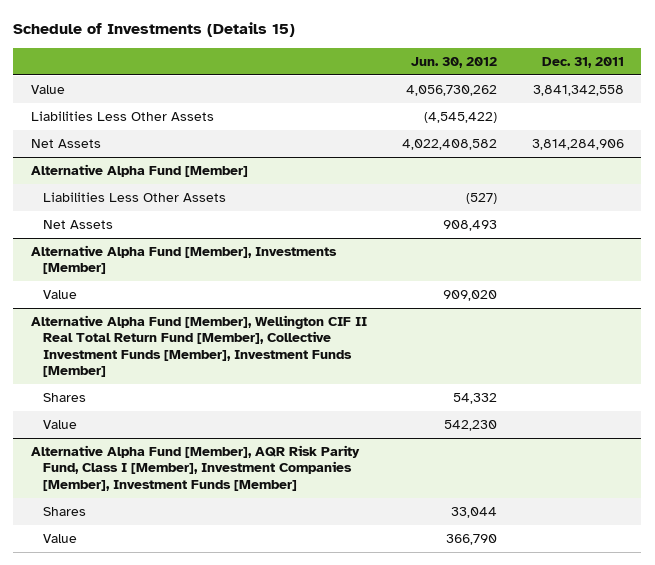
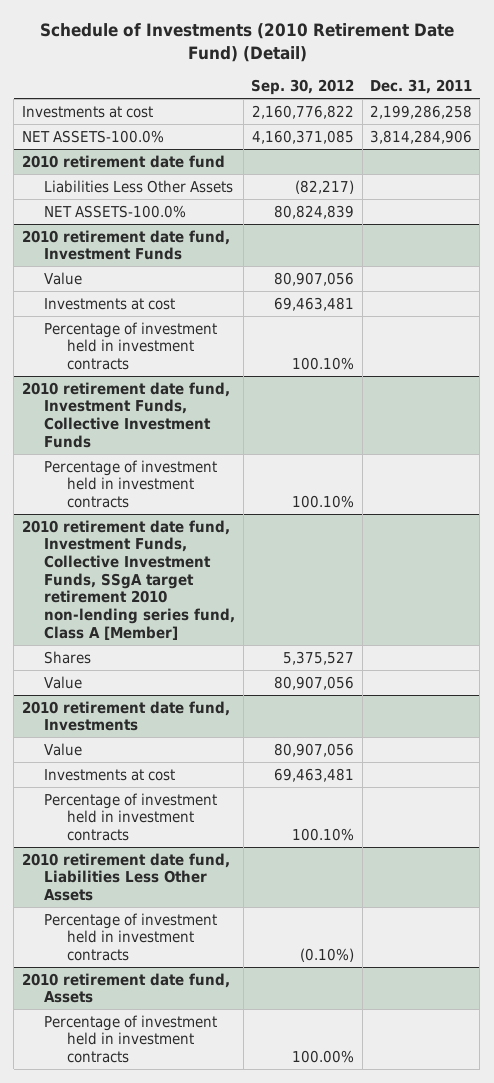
[13,22,296,38] Schedule of Investments (Details 15) -> [39,23,454,63] Schedule of Investments (2010 Retirement Date Fund) (Detail)
[410,57,497,69] Jun. 30, 2012 -> none
none -> [251,79,355,96] Sep. 30, 2012
[30,84,65,94] Value -> none
[30,110,214,121] Liabilities Less Other Assets -> none
[30,163,248,177] Alternative Alpha Fund [Member] -> none
[43,191,227,202] Liabilities Less Other Assets -> none
[43,219,114,229] Net Assets -> none
[30,244,337,275] Alternative Alpha Fund [Member], Investments [Member] -> none
[43,289,78,299] Value -> none
[30,314,367,378] Alternative Alpha Fund [Member], Wellington CIF II Real Total Return Fund [Member], Collective Investment Funds [Member], Investment Funds [Member] -> none
[43,392,87,402] Shares -> none
[43,419,78,429] Value -> none
[30,444,360,491] Alternative Alpha Fund [Member], AQR Risk Parity Fund, Class I [Member], Investment Companies [Member], Investment Funds [Member] -> none
[43,506,87,516] Shares -> none
[43,533,78,543] Value -> none
none -> [21,105,153,118] Investments at cost
[30,138,101,148] Net Assets -> [21,129,164,143] NET ASSETS-100.0%
none -> [21,154,225,168] 2010 retirement date fund
none -> [44,179,234,193] Liabilities Less Other Assets
none -> [44,204,187,218] NET ASSETS-100.0%
none -> [21,229,230,261] 2010 retirement date fund, Investment Funds
none -> [44,271,83,285] Value
none -> [44,297,176,310] Investments at cost
none -> [44,321,218,370] Percentage of investment held in investment contracts
none -> [21,381,230,448] 2010 retirement date fund, Investment Funds, Collective Investment Funds
none -> [44,459,218,508] Percentage of investment held in investment contracts
none -> [21,519,236,640] 2010 retirement date fund, Investment Funds, Collective Investment Funds, SSgA target retirement 2010 non-lending series fund, Class A [Member]
none -> [44,650,92,664] Shares
none -> [44,675,83,689] Value
none -> [21,700,230,732] 2010 retirement date fund, Investments
none -> [44,742,83,756] Value
none -> [44,768,176,781] Investments at cost
none -> [44,792,218,841] Percentage of investment held in investment contracts
none -> [21,852,230,901] 2010 retirement date fund, Liabilities Less Other Assets
none -> [44,912,218,961] Percentage of investment held in investment contracts
none -> [21,972,230,1004] 2010 retirement date fund, Assets
none -> [44,1014,218,1063] Percentage of investment held in investment contracts

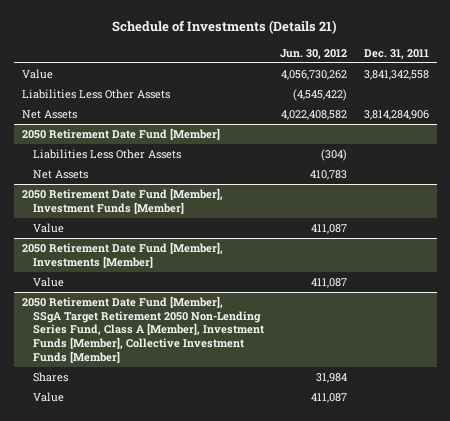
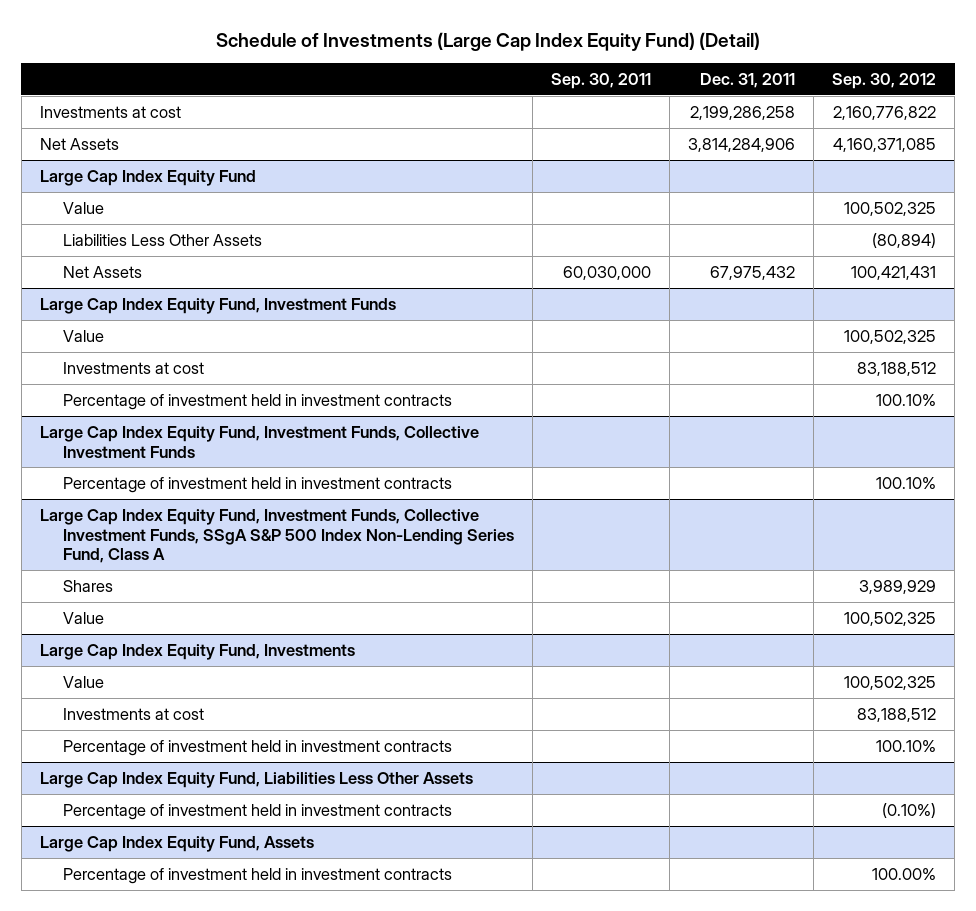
[112,20,338,35] Schedule of Investments (Details 21) -> [215,31,760,51] Schedule of Investments (Large Cap Index Equity Fund) (Detail)
[280,48,348,59] Jun. 30, 2012 -> none
none -> [551,72,652,89] Sep. 30, 2011
none -> [832,72,937,89] Sep. 30, 2012
[21,69,53,80] Value -> none
[21,89,170,100] Liabilities Less Other Assets -> none
none -> [39,105,181,118] Investments at cost
[21,128,220,141] 2050 Retirement Date Fund [Member] -> none
[33,149,182,160] Liabilities Less Other Assets -> none
[33,170,89,180] Net Assets -> none
[21,188,223,214] 2050 Retirement Date Fund [Member], Investment Funds [Member] -> none
[33,223,65,234] Value -> none
[21,242,223,268] 2050 Retirement Date Fund [Member], Investments [Member] -> none
[33,277,65,288] Value -> none
[21,296,265,363] 2050 Retirement Date Fund [Member], SSgA Target Retirement 2050 Non-Lending Series Fund, Class A [Member], Investment Funds [Member], Collective Investment Funds [Member] -> none
[33,372,69,383] Shares -> none
[33,392,65,403] Value -> none
none -> [39,169,256,186] Large Cap Index Equity Fund
none -> [63,201,105,214] Value
none -> [63,233,263,246] Liabilities Less Other Assets
none -> [63,265,143,278] Net Assets
none -> [39,297,396,314] Large Cap Index Equity Fund, Investment Funds
none -> [63,329,105,342] Value
none -> [63,361,205,374] Investments at cost
none -> [63,393,453,410] Percentage of investment held in investment contracts
none -> [39,425,479,458] Large Cap Index Equity Fund, Investment Funds, Collective Investment Funds
none -> [63,476,453,493] Percentage of investment held in investment contracts
none -> [39,508,515,564] Large Cap Index Equity Fund, Investment Funds, Collective Investment Funds, SSgA S&P 500 Index Non-Lending Series Fund, Class A
none -> [63,579,114,592] Shares
none -> [63,611,105,624] Value
none -> [39,643,355,660] Large Cap Index Equity Fund, Investments
none -> [63,675,105,688] Value
none -> [63,707,205,720] Investments at cost
none -> [63,739,453,756] Percentage of investment held in investment contracts
none -> [39,771,473,788] Large Cap Index Equity Fund, Liabilities Less Other Assets
none -> [63,803,453,820] Percentage of investment held in investment contracts
none -> [39,835,314,852] Large Cap Index Equity Fund, Assets
none -> [63,867,453,884] Percentage of investment held in investment contracts

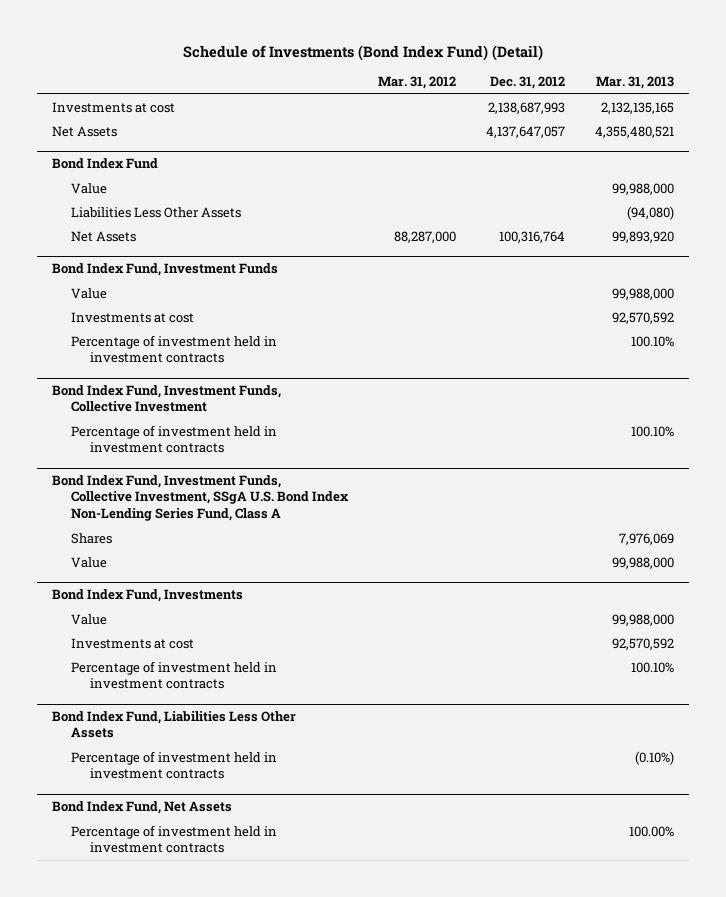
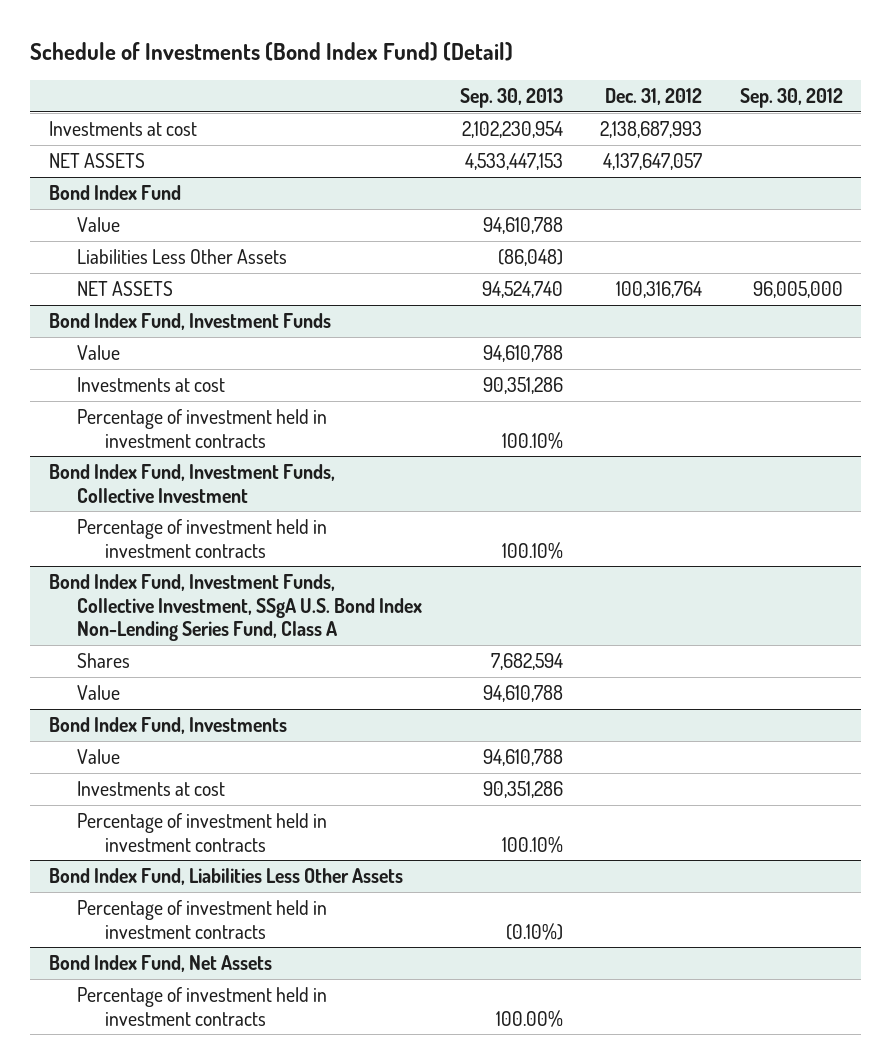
[377,76,456,90] Mar. 31, 2012 -> none
[595,76,674,90] Mar. 31, 2013 -> none
none -> [459,87,563,108] Sep. 30, 2013
none -> [739,87,843,108] Sep. 30, 2012
[51,125,117,137] Net Assets -> [49,153,146,169] NET ASSETS
[71,230,137,242] Net Assets -> [77,281,174,297] NET ASSETS

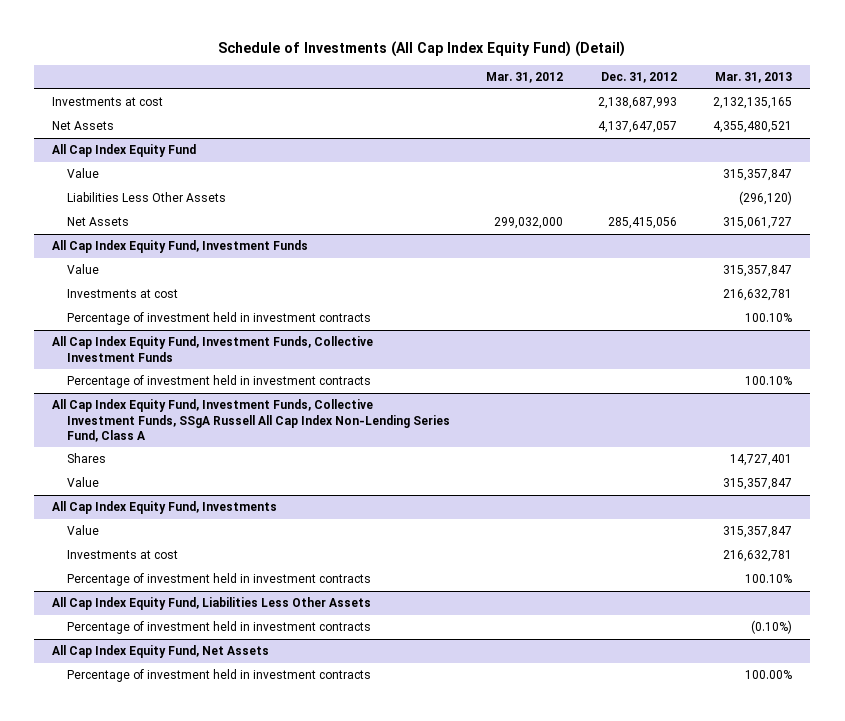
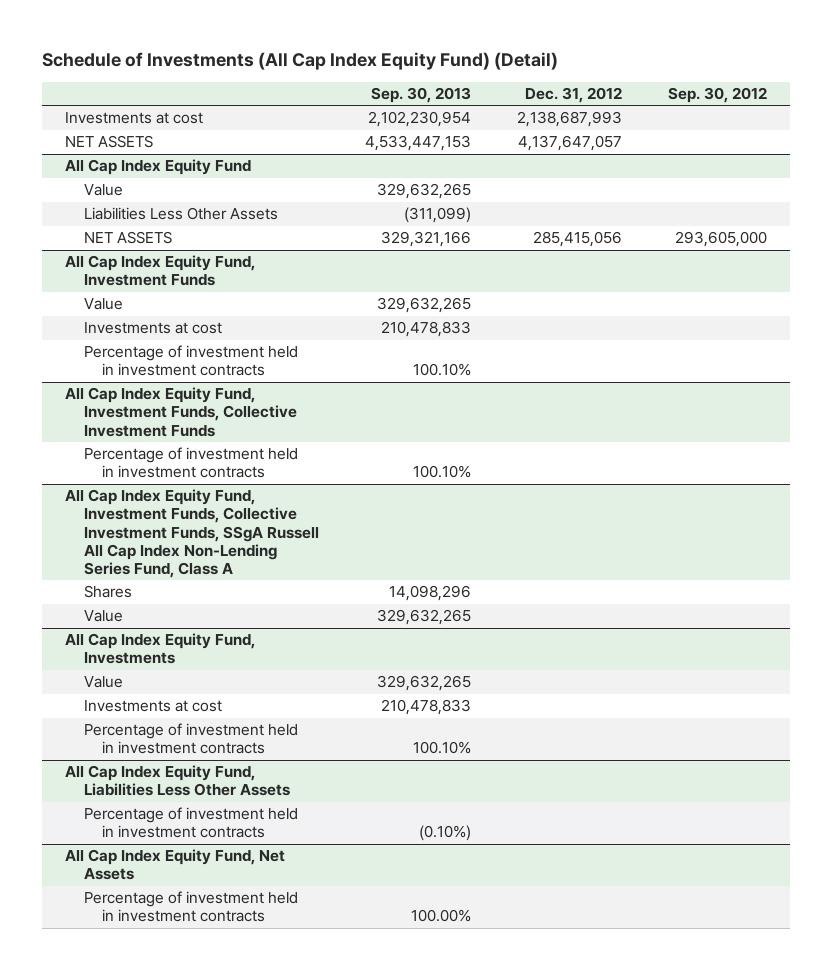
[485,72,563,84] Mar. 31, 2012 -> none
[715,72,793,84] Mar. 31, 2013 -> none
none -> [370,87,471,104] Sep. 30, 2013
none -> [667,87,767,104] Sep. 30, 2012
[52,121,115,131] Net Assets -> [65,135,154,149] NET ASSETS
[66,217,129,227] Net Assets -> [83,231,172,245] NET ASSETS

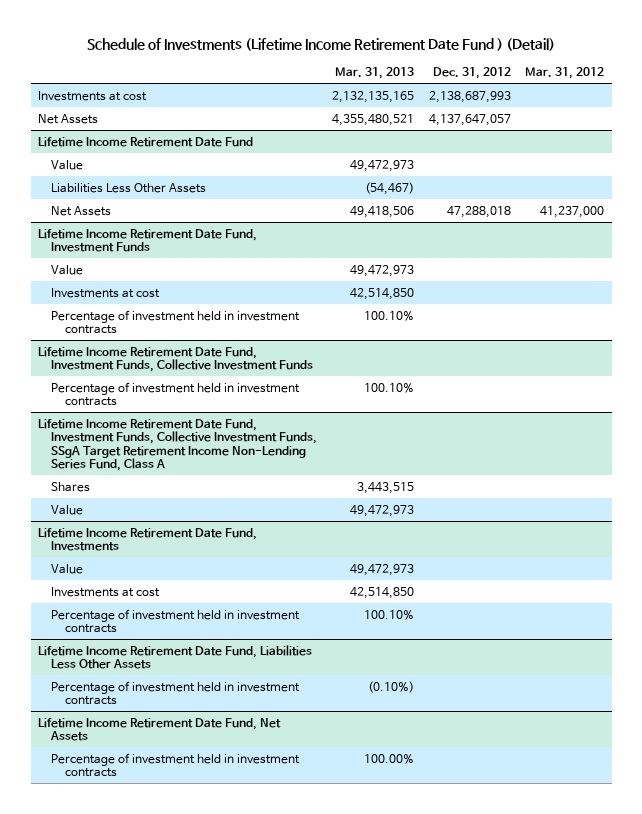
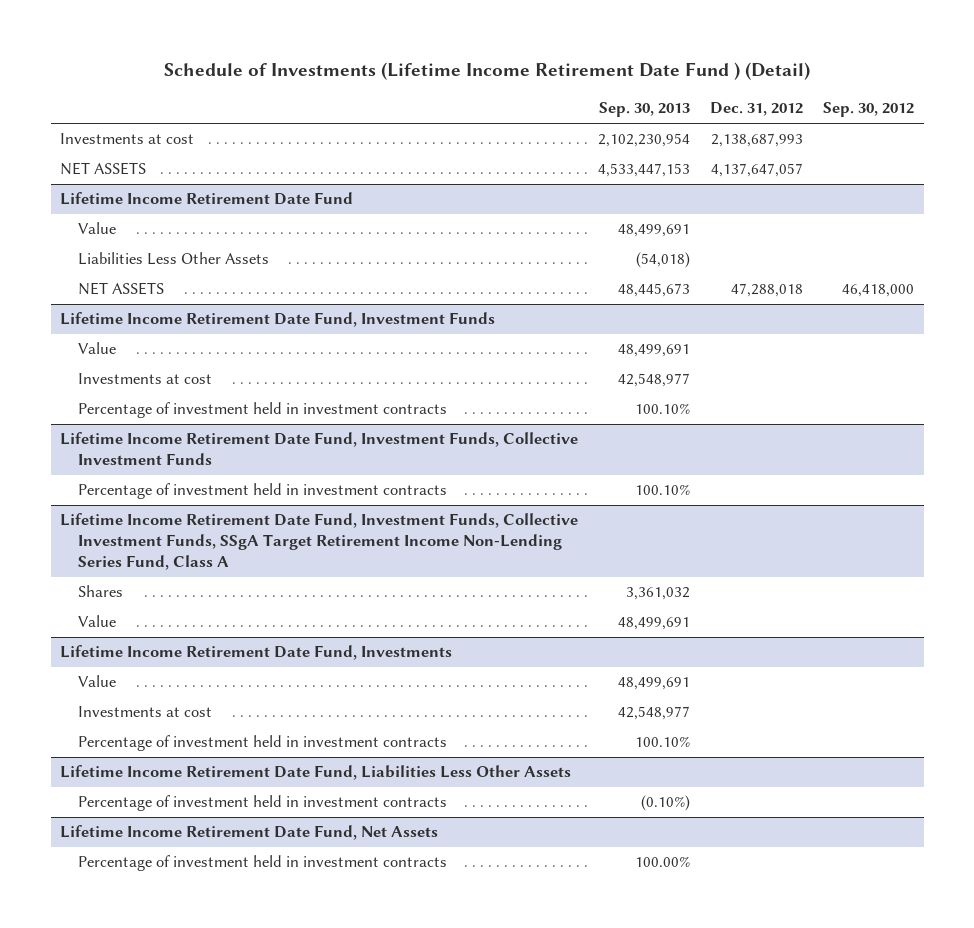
[334,66,414,79] Mar. 31, 2013 -> none
[525,66,605,79] Mar. 31, 2012 -> none
none -> [599,102,691,118] Sep. 30, 2013
none -> [822,102,914,118] Sep. 30, 2012
[37,113,98,124] Net Assets -> [60,162,147,176] NET ASSETS
[51,205,112,216] Net Assets -> [77,282,164,296] NET ASSETS

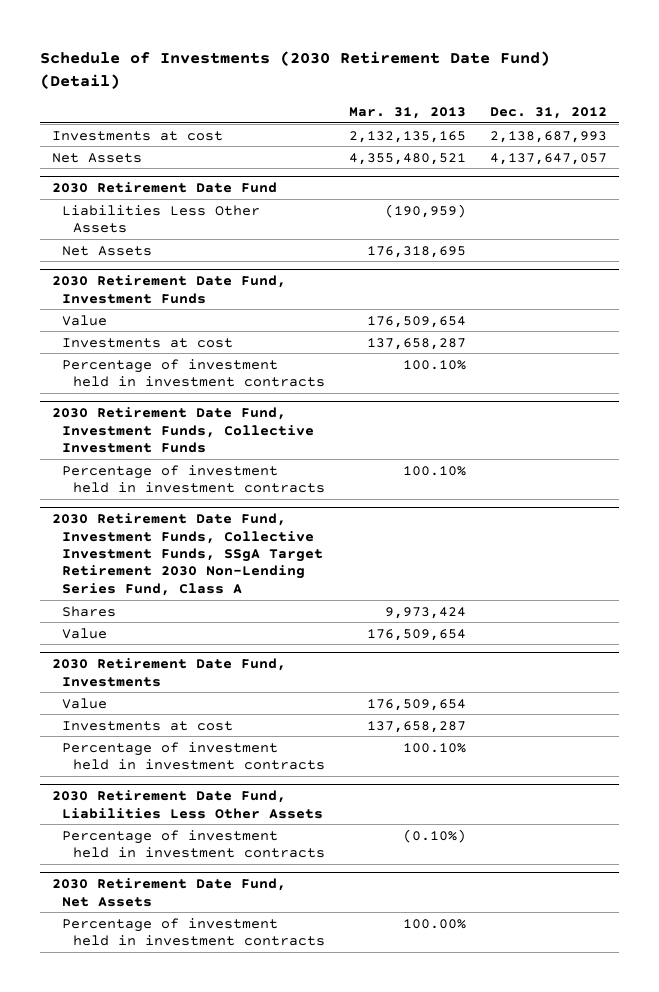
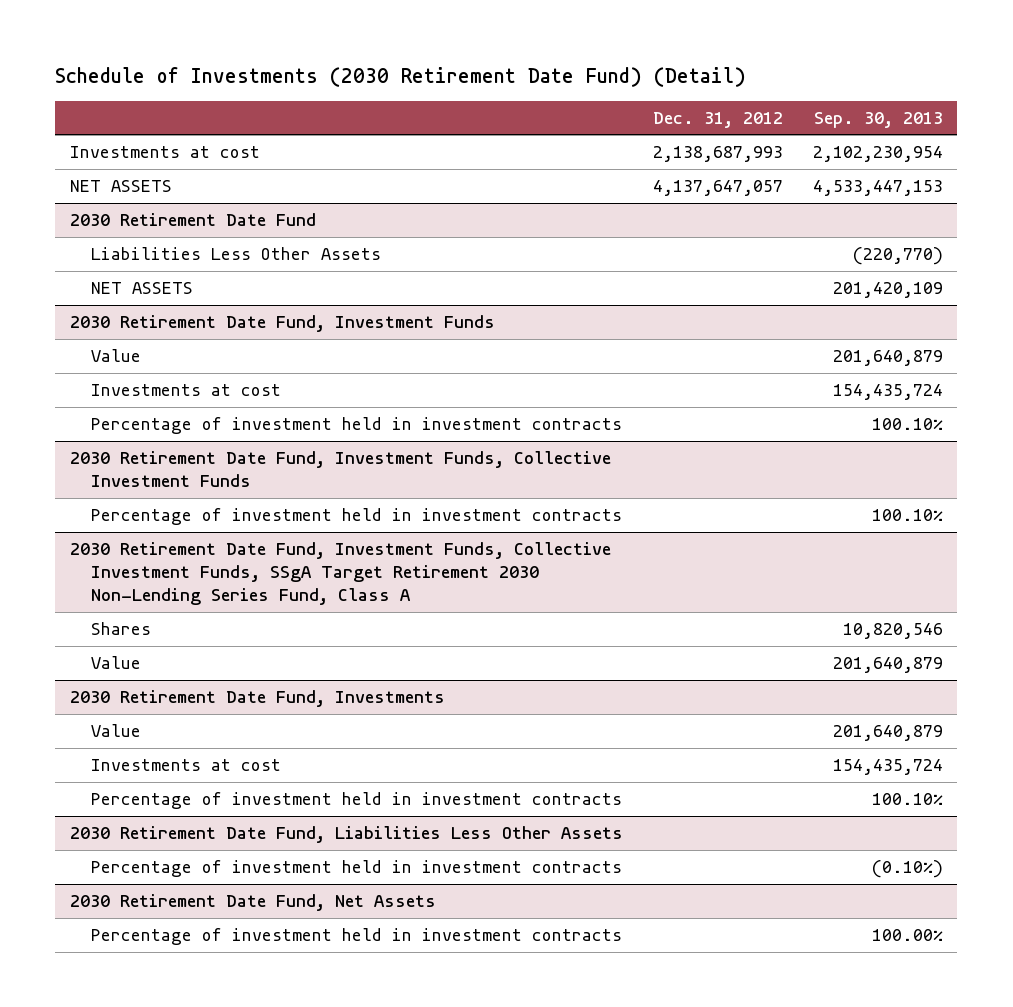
[349,107,467,120] Mar. 31, 2013 -> none
none -> [813,111,943,128] Sep. 30, 2013
[51,152,142,163] Net Assets -> [70,179,173,192] NET ASSETS
[62,245,153,256] Net Assets -> [90,281,193,294] NET ASSETS

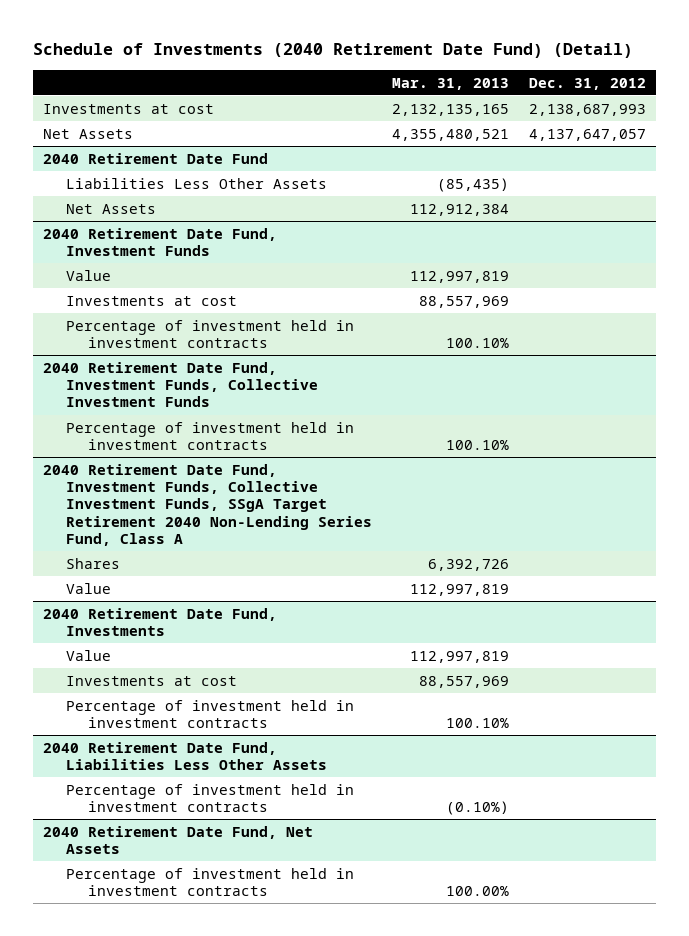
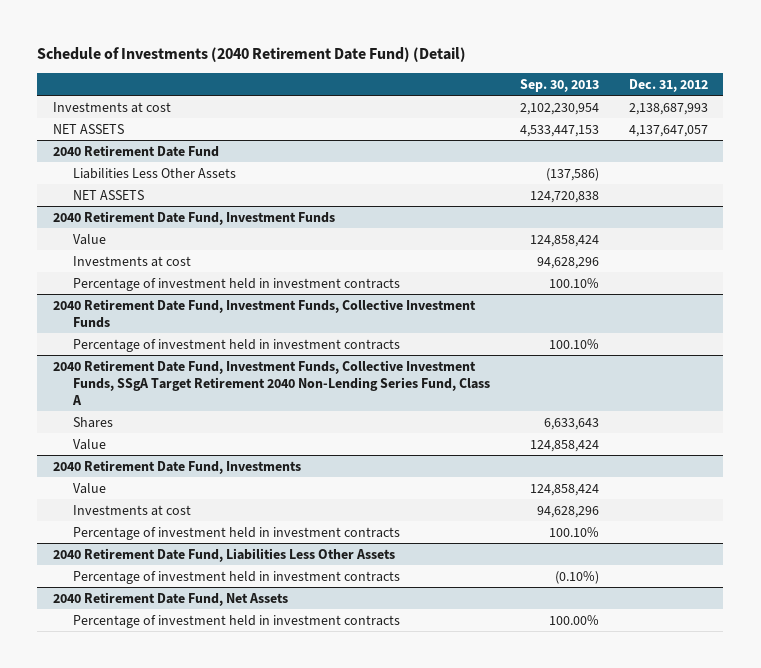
[391,77,509,90] Mar. 31, 2013 -> none
none -> [519,78,599,92] Sep. 30, 2013
[43,128,134,139] Net Assets -> [52,123,124,134] NET ASSETS
[65,203,156,214] Net Assets -> [72,189,144,200] NET ASSETS

